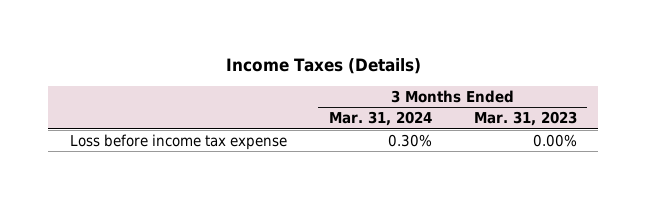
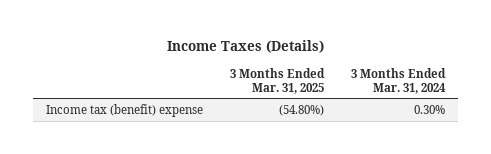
[473,111,577,127] Mar. 31, 2023 -> none
none -> [230,67,326,94] 3 Months Ended Mar. 31, 2025
[69,134,287,151] Loss before income tax expense -> [46,103,204,117] Income tax (benefit) expense

